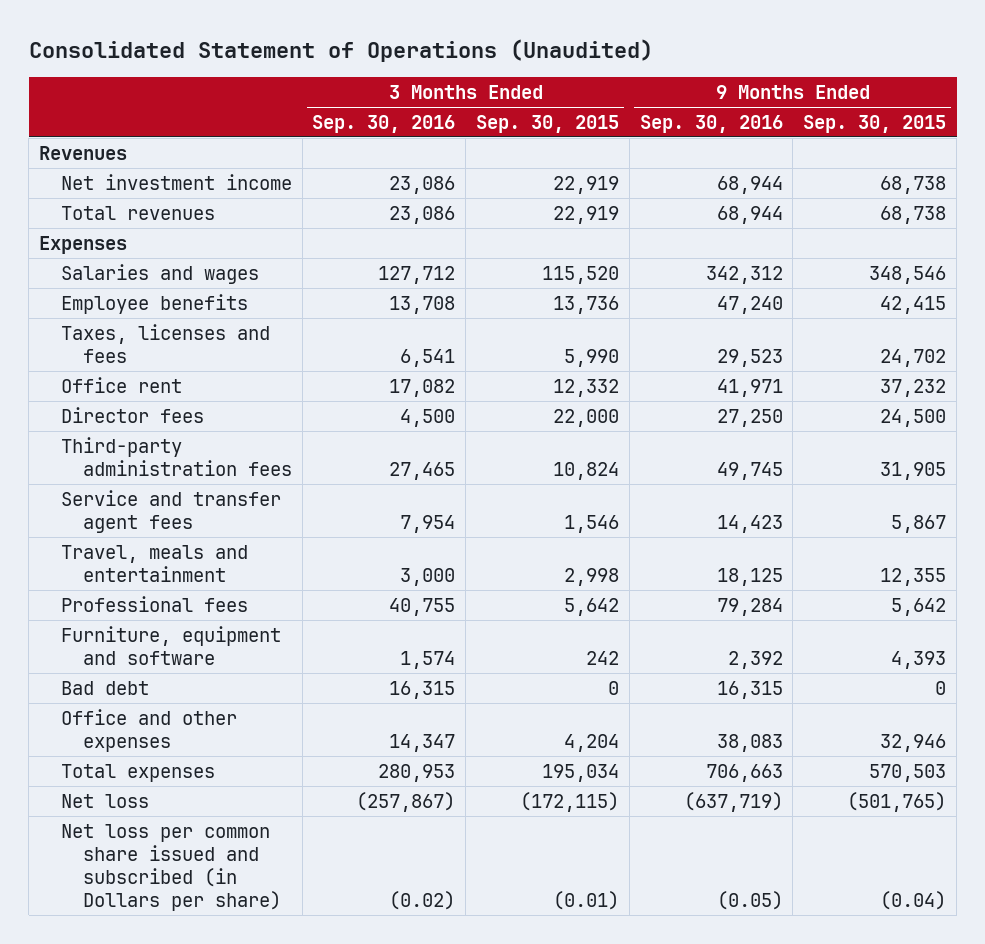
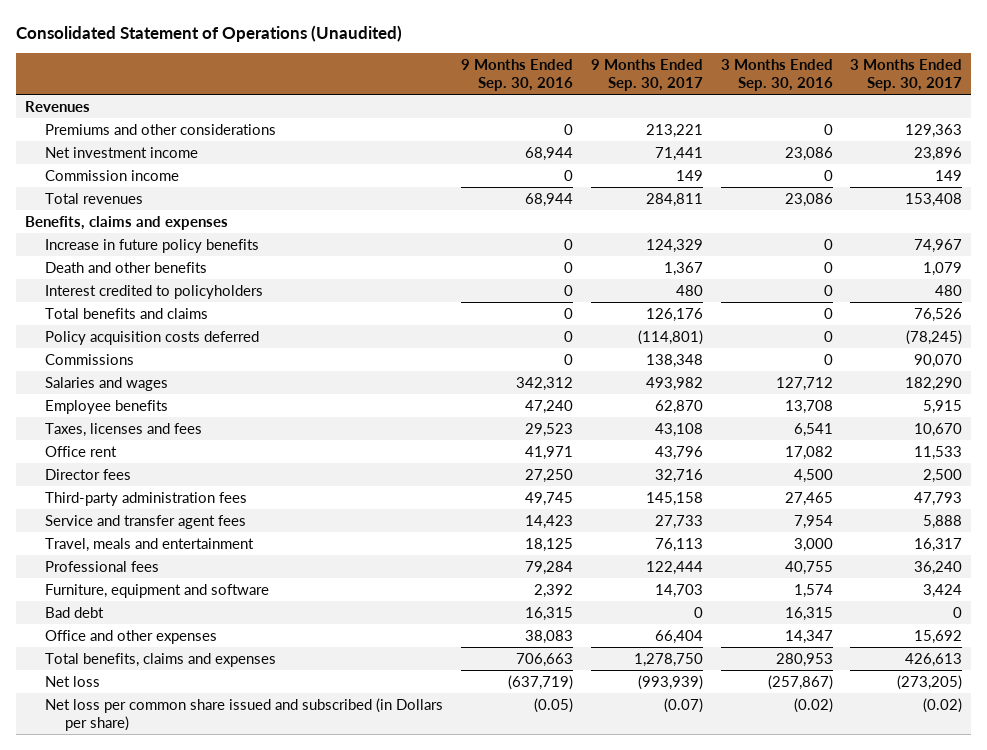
[476,114,620,133] Sep. 30, 2015 -> none
[803,114,947,133] Sep. 30, 2015 -> none
none -> [590,59,703,91] 9 Months Ended Sep. 30, 2017
none -> [850,59,963,91] 3 Months Ended Sep. 30, 2017
none -> [45,123,277,135] Premiums and other considerations
none -> [45,169,180,181] Commission income
[39,235,128,254] Expenses -> none
none -> [25,215,229,230] Benefits, claims and expenses
none -> [45,238,260,253] Increase in future policy benefits
none -> [45,261,208,273] Death and other benefits
none -> [45,284,264,299] Interest credited to policyholders
none -> [45,307,209,319] Total benefits and claims
none -> [45,330,260,345] Policy acquisition costs deferred
none -> [45,353,135,365] Commissions
[60,763,215,782] Total expenses -> [45,652,277,667] Total benefits, claims and expenses

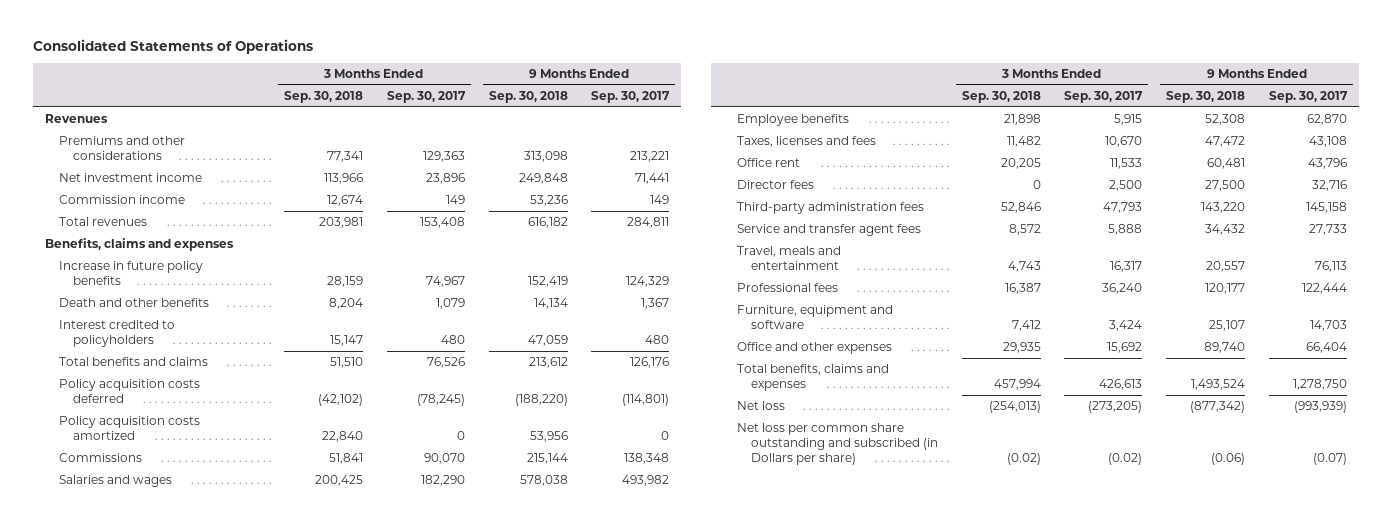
[16,24,403,42] Consolidated Statement of Operations (Unaudited) -> [33,39,314,55] Consolidated Statements of Operations
[461,59,574,91] 9 Months Ended Sep. 30, 2016 -> none
[720,59,833,91] 3 Months Ended Sep. 30, 2016 -> none
none -> [283,90,363,103] Sep. 30, 2018
none -> [488,90,568,103] Sep. 30, 2018
none -> [58,415,200,440] Policy acquisition costs amortized
[45,606,105,618] Bad debt -> none
[45,697,444,731] Net loss per common share issued and subscribed (in Dollars per share) -> [736,422,938,465] Net loss per common share outstanding and subscribed (in Dollars per share)

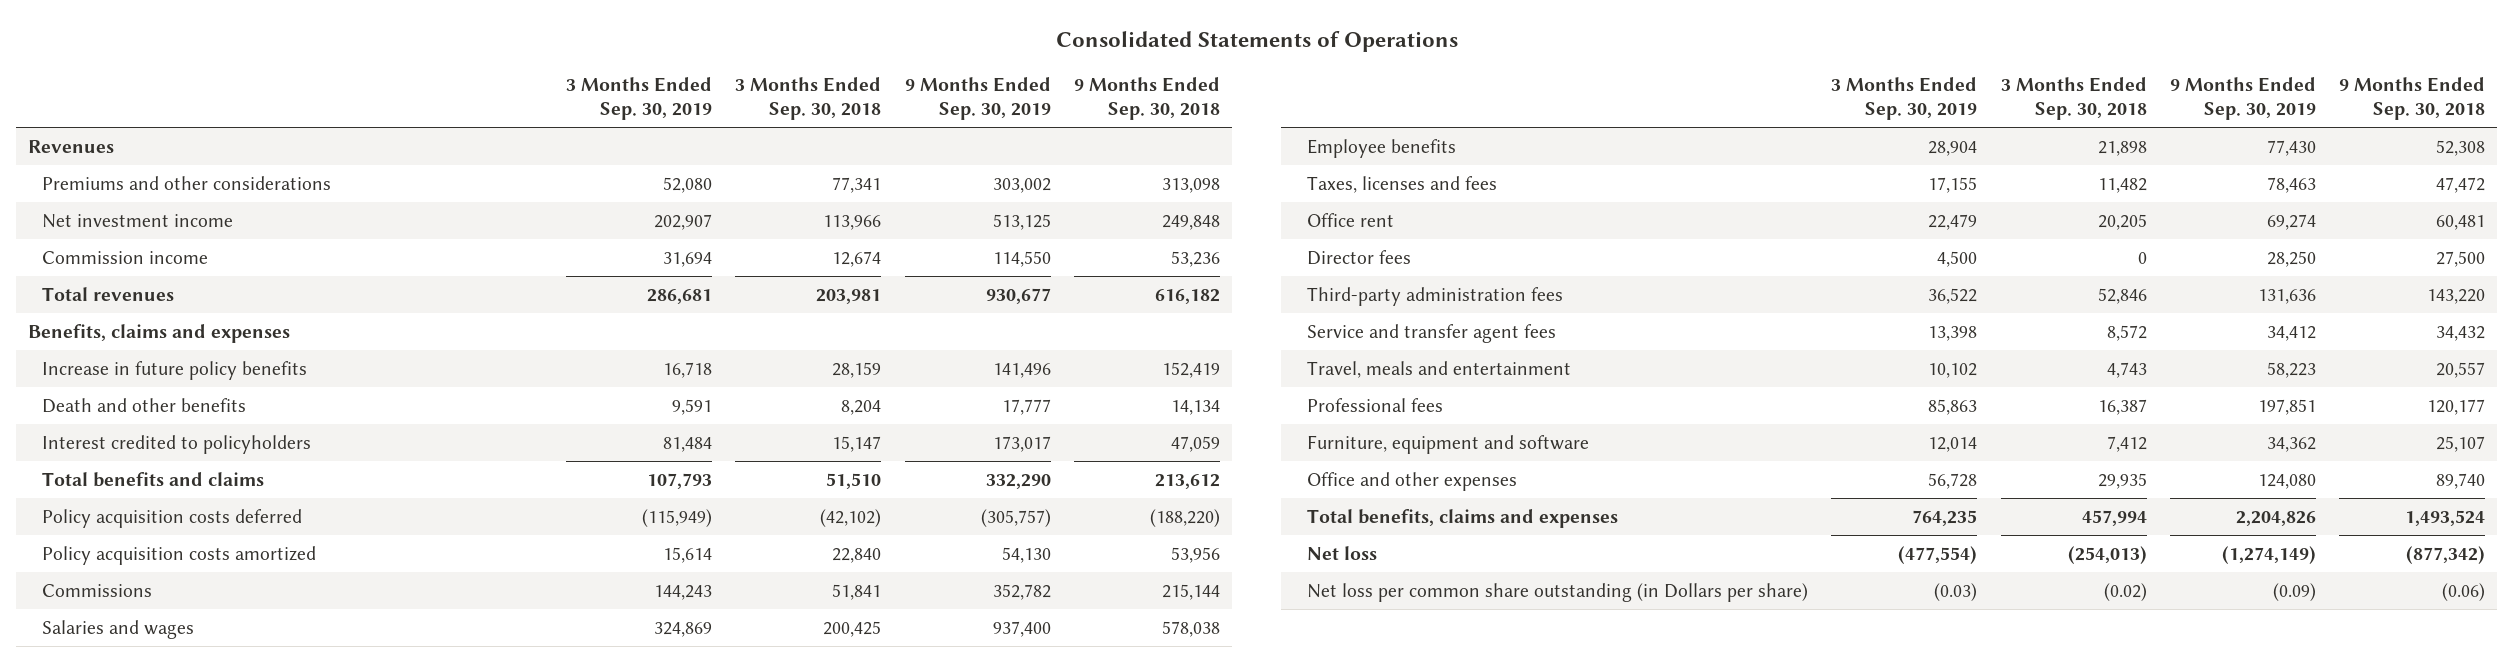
[386,90,466,103] Sep. 30, 2017 -> none
[591,90,671,103] Sep. 30, 2017 -> none
none -> [566,77,713,121] 3 Months Ended Sep. 30, 2019
none -> [904,77,1051,121] 9 Months Ended Sep. 30, 2019
[736,422,938,465] Net loss per common share outstanding and subscribed (in Dollars per share) -> [1306,582,1808,602] Net loss per common share outstanding (in Dollars per share)

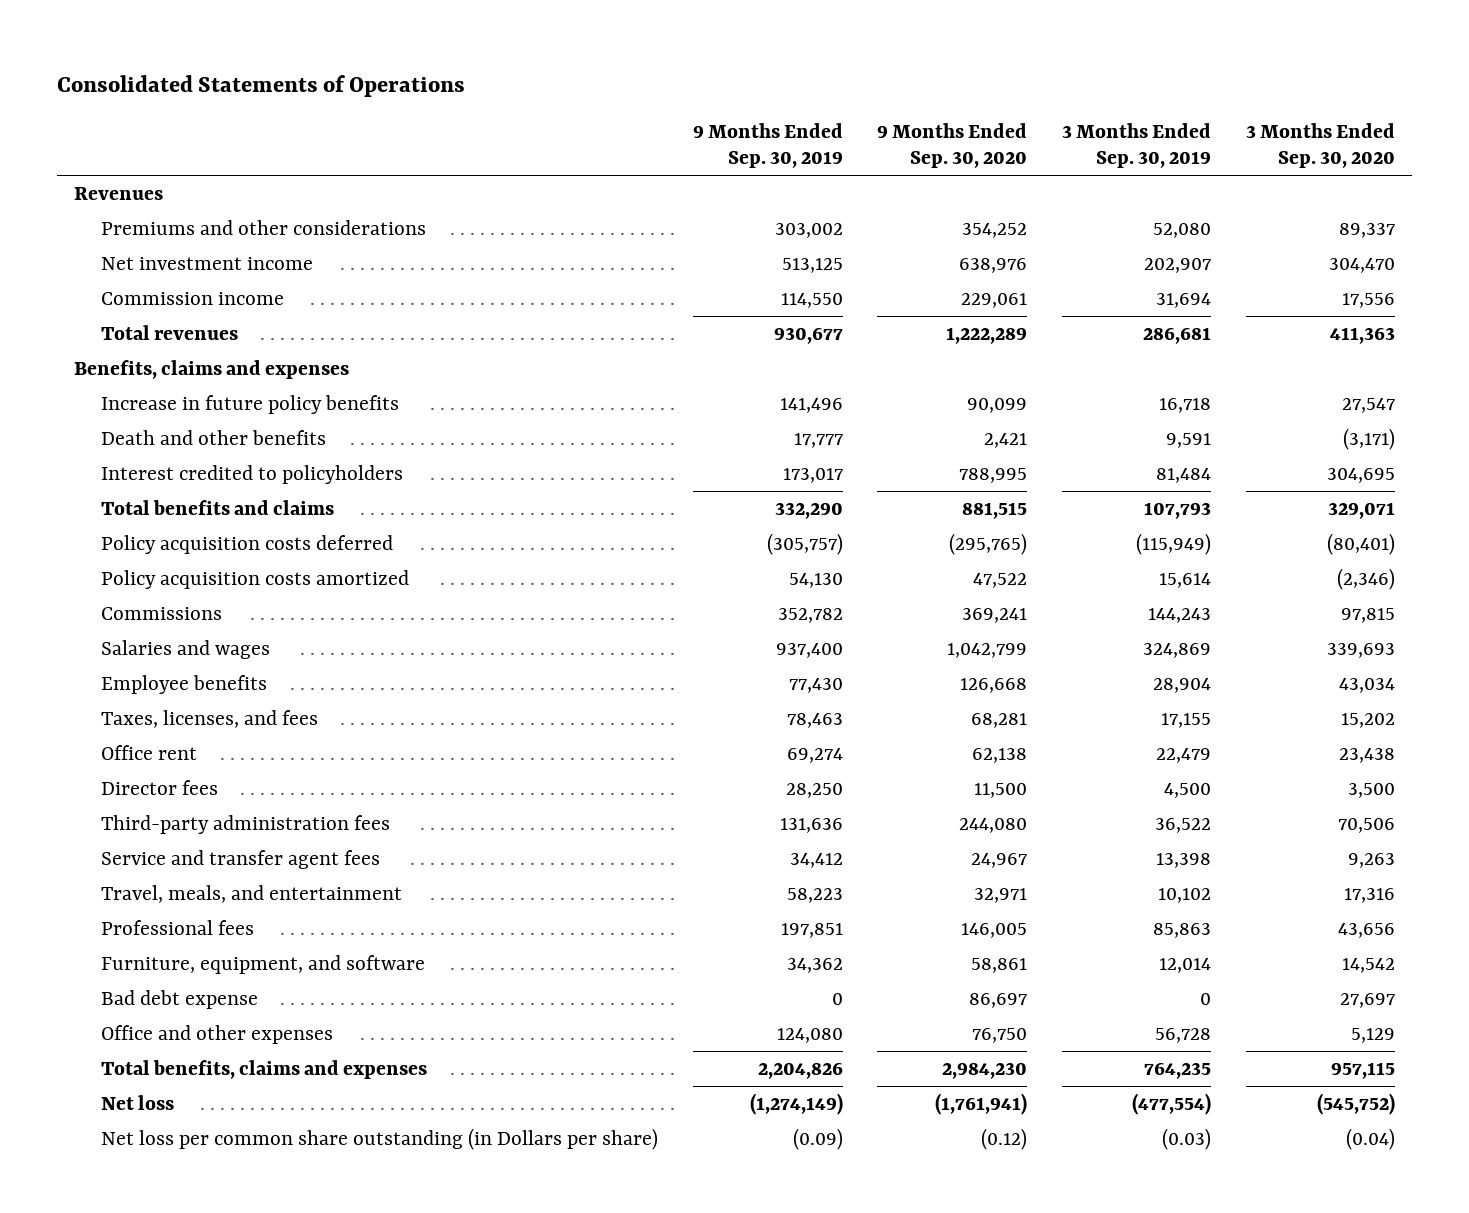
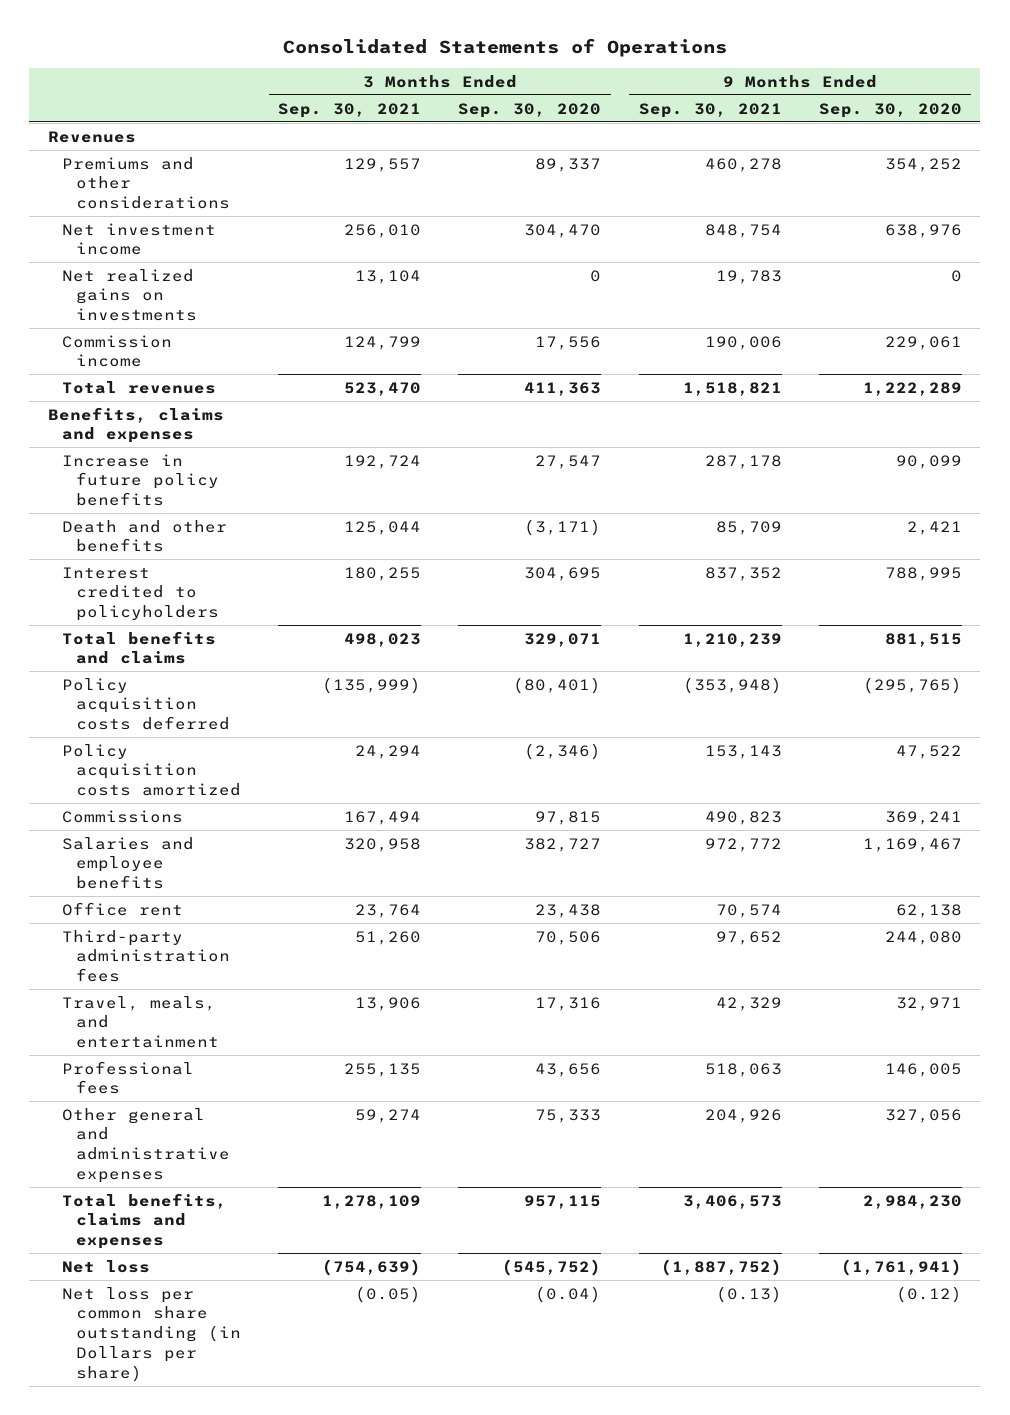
[692,123,843,169] 9 Months Ended Sep. 30, 2019 -> none
[1062,123,1212,169] 3 Months Ended Sep. 30, 2019 -> none
none -> [278,102,422,118] Sep. 30, 2021
none -> [638,102,782,118] Sep. 30, 2021
none -> [61,268,197,322] Net realized gains on investments
[100,639,270,659] Salaries and wages -> none
[100,709,318,728] Taxes, licenses, and fees -> none
[100,674,267,694] Employee benefits -> [61,836,194,890] Salaries and employee benefits
[960,677,1028,693] 126,668 -> [862,837,962,852] 1,169,467
[1339,677,1396,693] 43,034 -> [524,837,602,852] 382,727
[100,779,218,795] Director fees -> none
[100,849,380,869] Service and transfer agent fees -> none
[100,954,425,974] Furniture, equipment, and software -> none
[100,989,258,1009] Bad debt expense -> none
[100,1024,333,1044] Office and other expenses -> [61,1107,230,1183] Other general and administrative expenses
[972,1027,1028,1043] 76,750 -> [884,1108,962,1123] 327,056
[1351,1027,1396,1043] 5,129 -> [535,1108,602,1123] 75,333

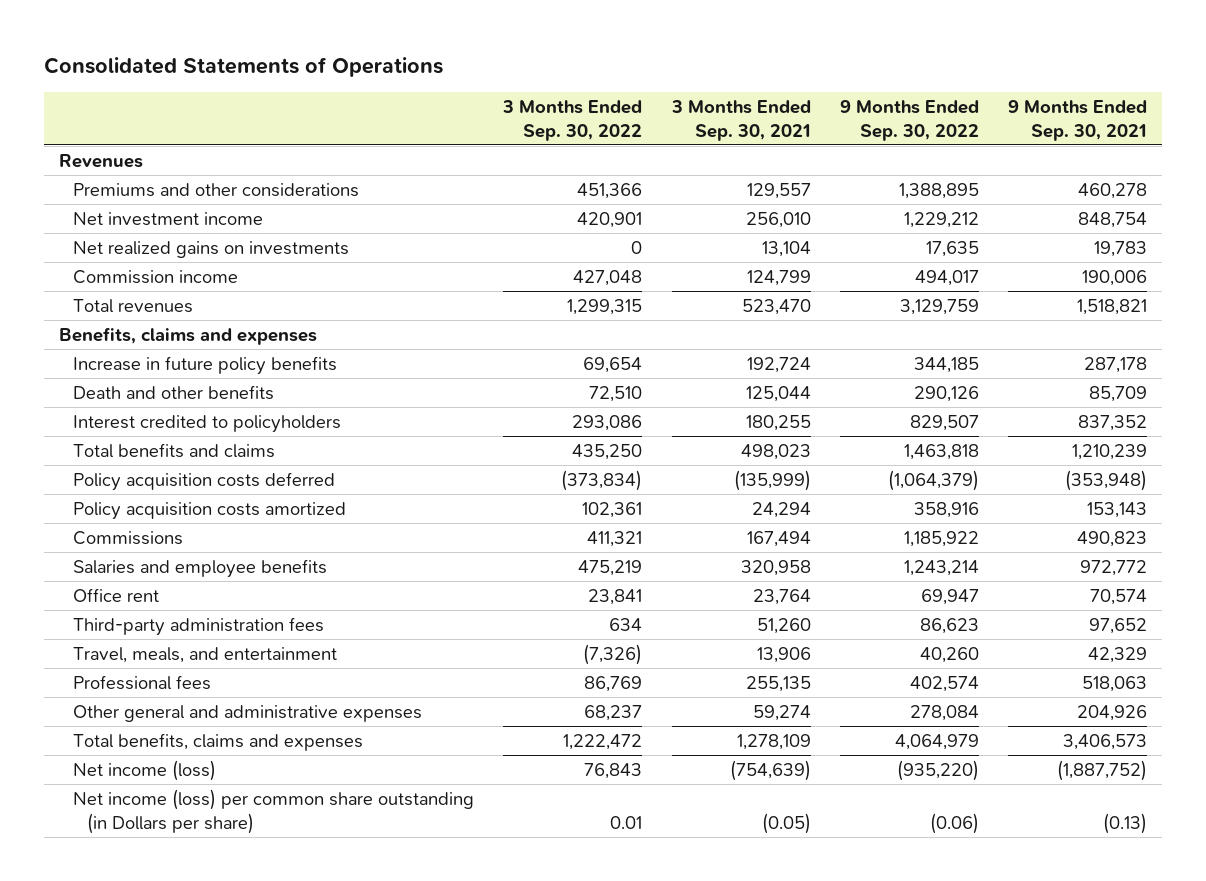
[458,102,602,118] Sep. 30, 2020 -> none
[818,102,962,118] Sep. 30, 2020 -> none
none -> [502,99,643,141] 3 Months Ended Sep. 30, 2022
none -> [839,99,979,141] 9 Months Ended Sep. 30, 2022
[61,1259,150,1273] Net loss -> [73,759,217,781] Net income (loss)
[61,1286,241,1382] Net loss per common share outstanding (in Dollars per share) -> [73,788,475,834] Net income (loss) per common share outstanding (in Dollars per share)

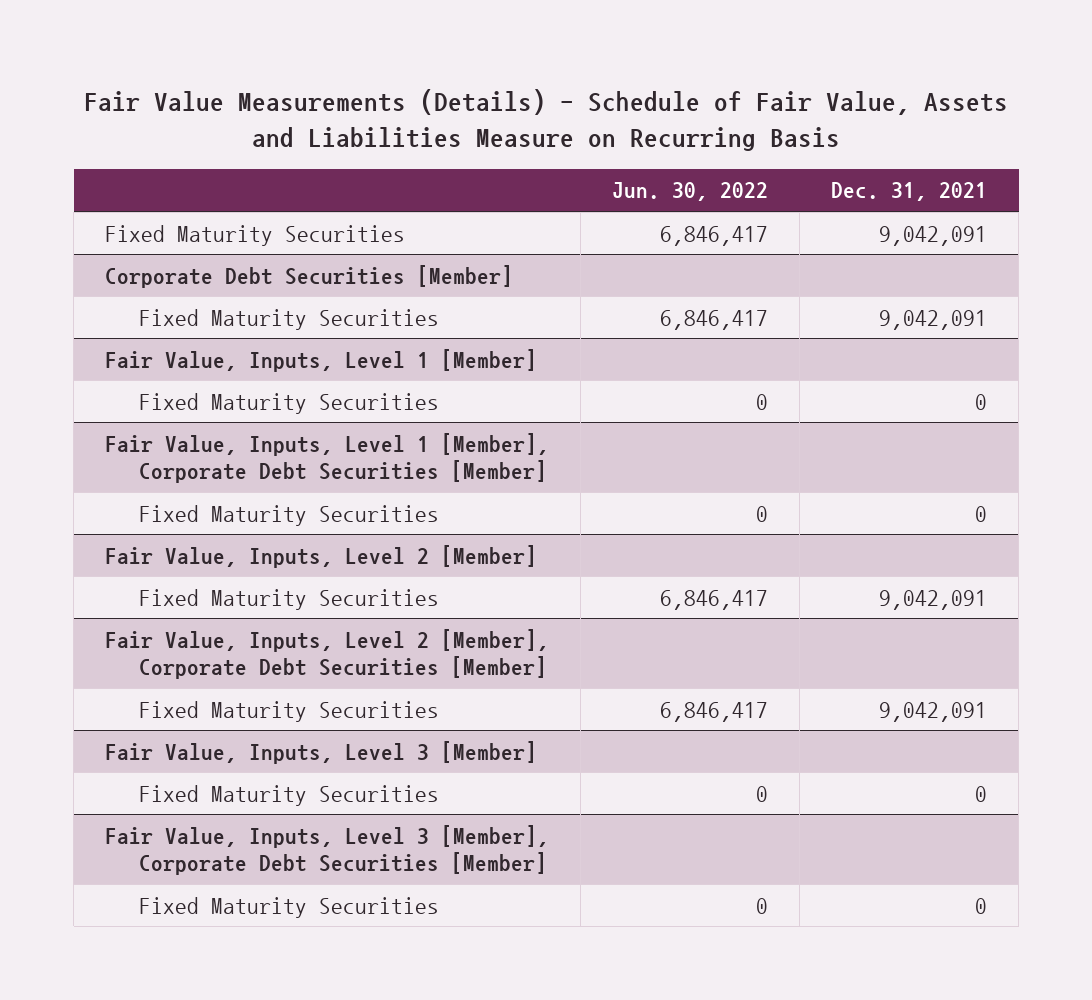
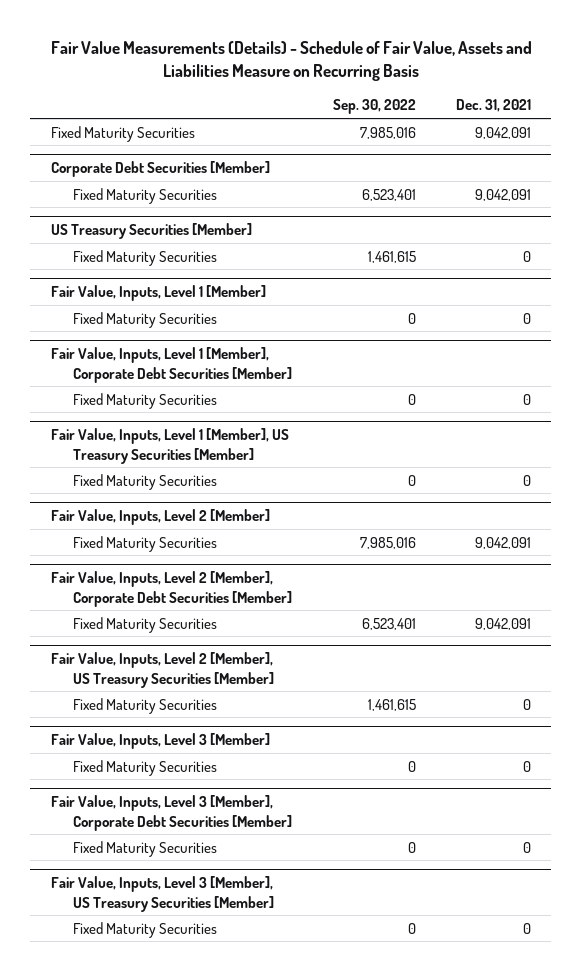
[612,182,769,202] Jun. 30, 2022 -> none
none -> [332,99,416,115] Sep. 30, 2022
none -> [50,223,252,240] US Treasury Securities [Member]
none -> [73,249,218,266] Fixed Maturity Securities
none -> [50,428,289,464] Fair Value, Inputs, Level 1 [Member], US Treasury Securities [Member]
none -> [73,473,218,490] Fixed Maturity Securities
none -> [50,652,275,688] Fair Value, Inputs, Level 2 [Member], US Treasury Securities [Member]
none -> [73,697,218,714] Fixed Maturity Securities
none -> [50,876,275,912] Fair Value, Inputs, Level 3 [Member], US Treasury Securities [Member]
none -> [73,921,218,938] Fixed Maturity Securities

